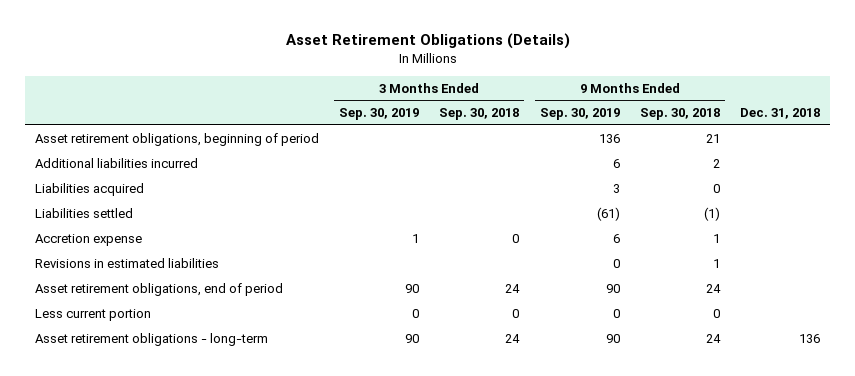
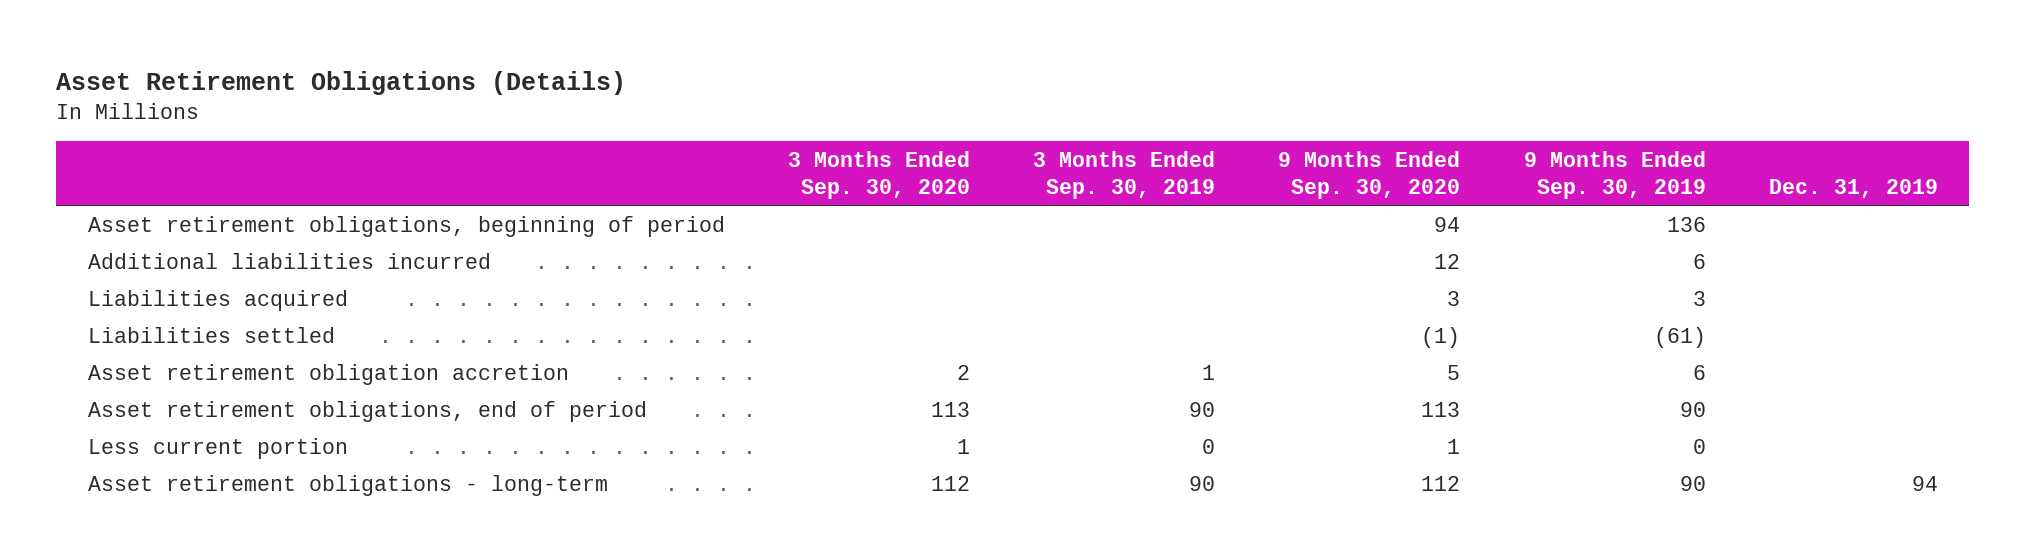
[439,108,520,121] Sep. 30, 2018 -> none
[639,108,720,121] Sep. 30, 2018 -> none
[739,108,820,120] Dec. 31, 2018 -> none
none -> [787,150,970,199] 3 Months Ended Sep. 30, 2020
none -> [1278,150,1461,199] 9 Months Ended Sep. 30, 2020
none -> [1768,178,1938,198] Dec. 31, 2019
[35,257,220,268] Revisions in estimated liabilities -> none
[35,233,143,246] Accretion expense -> [87,363,569,385] Asset retirement obligation accretion

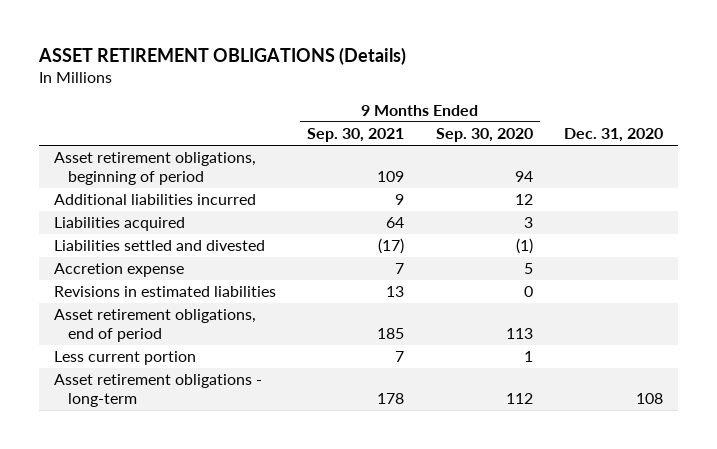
[56,70,627,95] Asset Retirement Obligations (Details) -> [37,47,406,66] ASSET RETIREMENT OBLIGATIONS (Details)
[787,150,970,199] 3 Months Ended Sep. 30, 2020 -> none
[1033,150,1216,199] 3 Months Ended Sep. 30, 2019 -> none
[1523,150,1706,199] 9 Months Ended Sep. 30, 2019 -> none
[1768,178,1938,198] Dec. 31, 2019 -> none
none -> [307,128,405,143] Sep. 30, 2021
none -> [563,128,663,143] Dec. 31, 2020
[87,326,335,343] Liabilities settled -> [54,240,266,252] Liabilities settled and divested
[87,363,569,385] Asset retirement obligation accretion -> [54,263,185,278] Accretion expense
none -> [54,286,277,298] Revisions in estimated liabilities

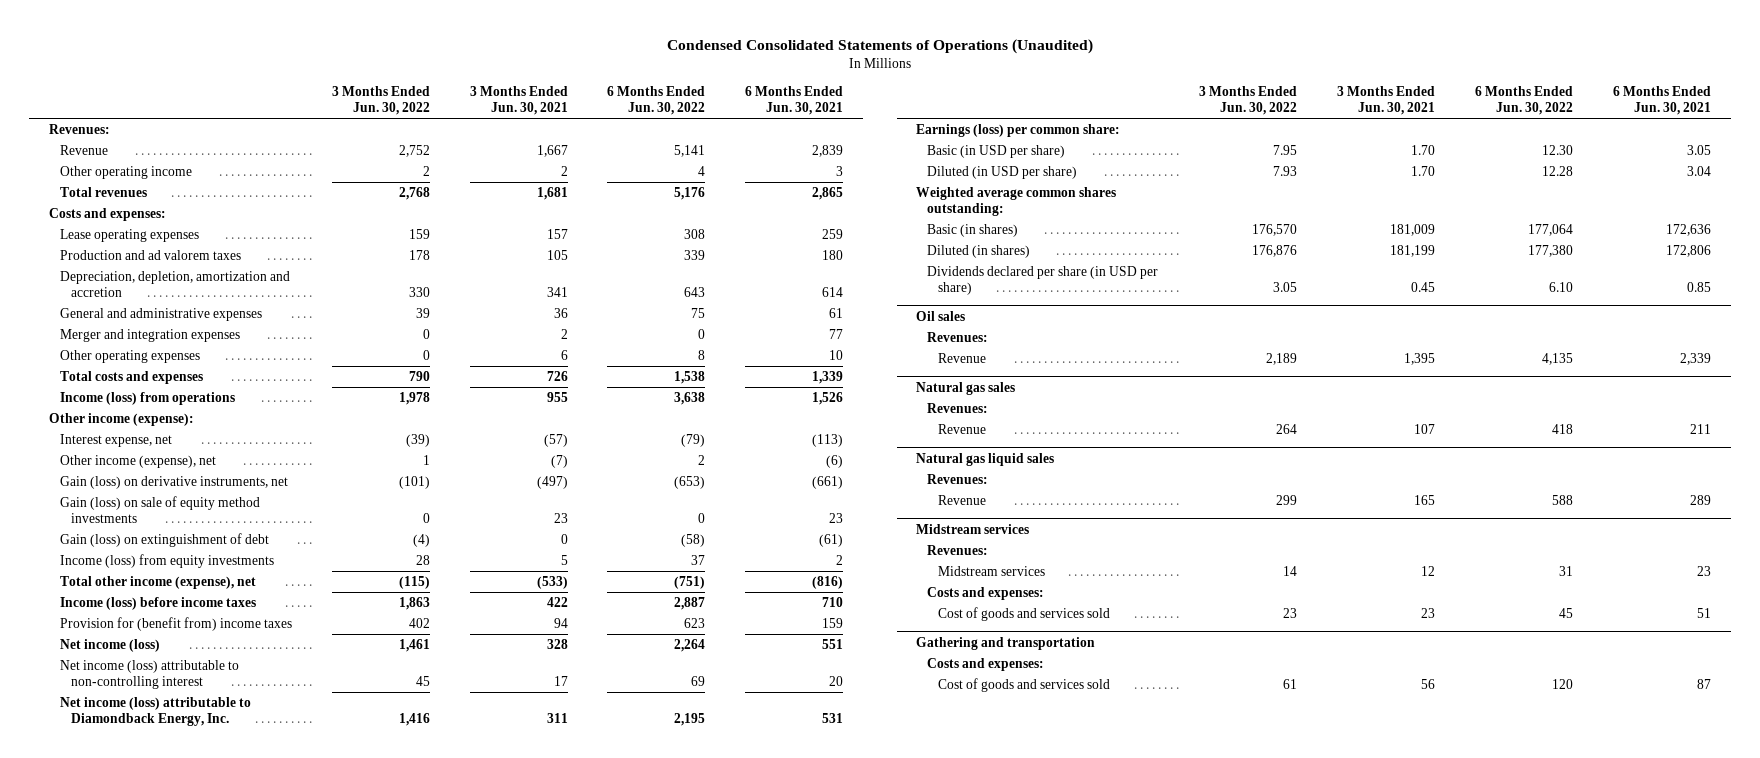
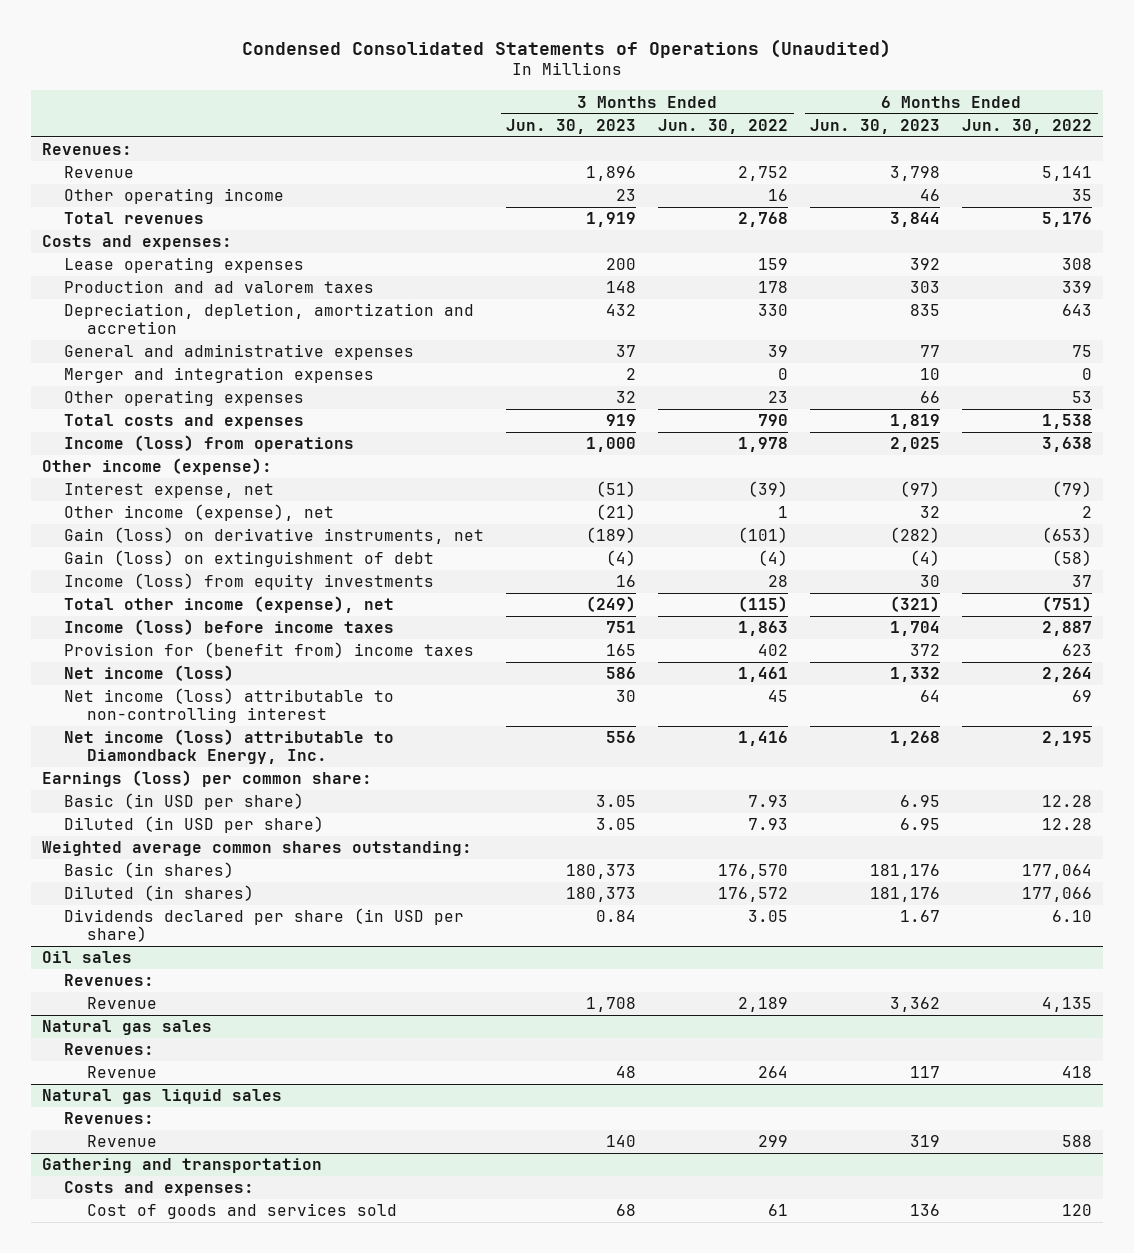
[469,86,568,115] 3 Months Ended Jun. 30, 2021 -> none
[745,86,844,115] 6 Months Ended Jun. 30, 2021 -> none
none -> [506,118,637,134] Jun. 30, 2023
none -> [810,118,941,134] Jun. 30, 2023
[422,166,430,177] 2 -> [768,189,789,202] 16
[698,166,706,177] 4 -> [1072,189,1093,202] 35
[422,350,430,361] 0 -> [768,391,789,404] 23
[698,350,706,361] 8 -> [1072,391,1093,404] 53
[59,496,260,523] Gain (loss) on sale of equity method investments -> none
[1273,145,1298,156] 7.95 -> [748,795,789,808] 7.93
[1541,145,1573,156] 12.30 -> [1042,795,1093,808] 12.28
[1252,245,1298,258] 176,876 -> [718,887,789,903] 176,572
[1527,245,1573,258] 177,380 -> [1022,887,1093,903] 177,066
[916,523,1030,534] Midstream services -> none
[927,545,989,556] Revenues: -> none
[938,566,1046,577] Midstream services -> none
[927,587,1045,601] Costs and expenses: -> none
[938,607,1111,622] Cost of goods and services sold -> none

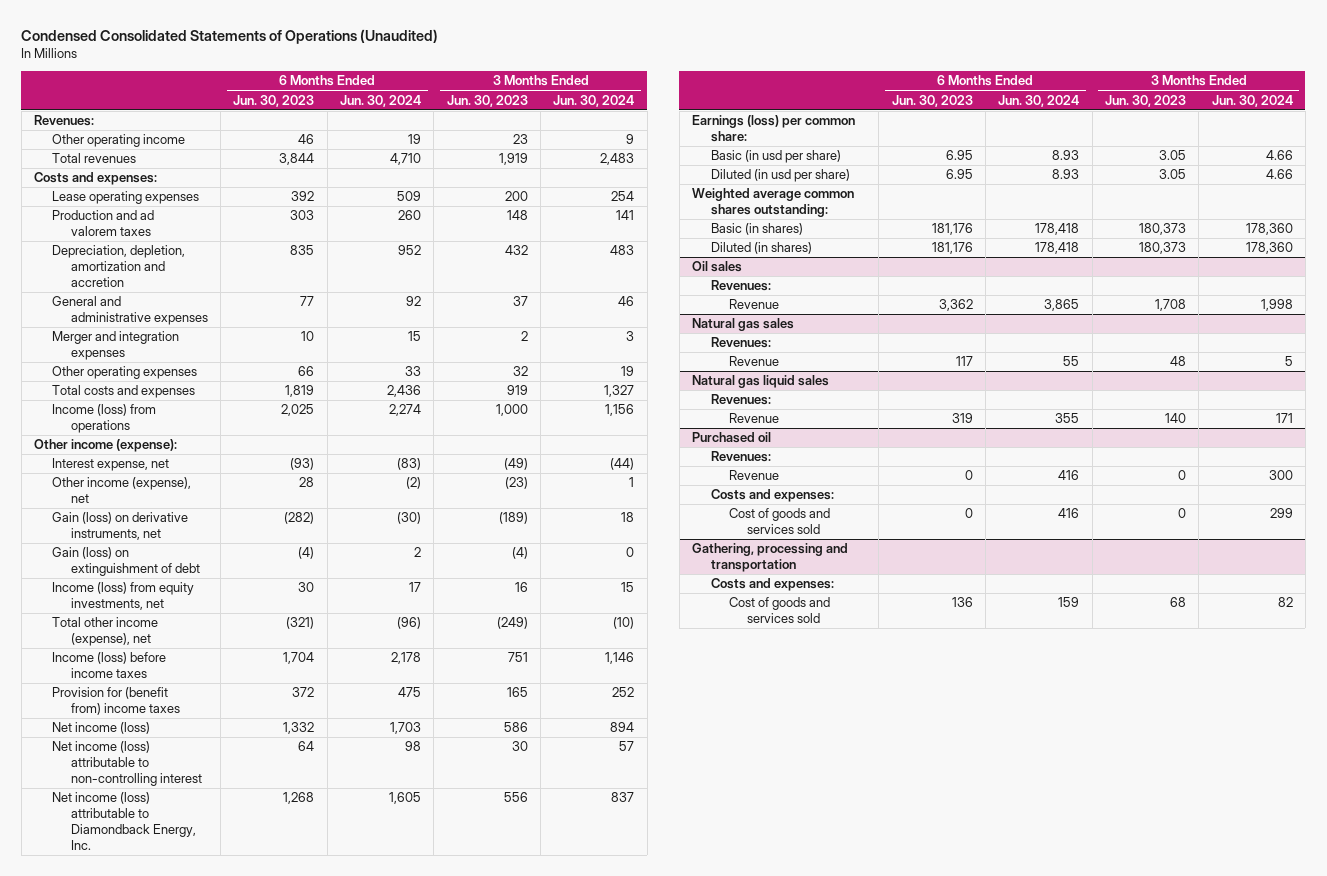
[658,118,789,134] Jun. 30, 2022 -> none
[962,118,1093,134] Jun. 30, 2022 -> none
none -> [340,94,422,107] Jun. 30, 2024
none -> [553,94,635,107] Jun. 30, 2024
[64,166,135,179] Revenue -> none
[596,481,637,498] (51) -> [503,458,528,471] (49)
[900,481,941,498] (97) -> [290,458,315,471] (93)
[596,504,637,521] (21) -> [504,477,528,490] (23)
[920,506,941,519] 32 -> [299,477,315,488] 28
[64,573,435,591] Income (loss) from equity investments -> [52,582,195,611] Income (loss) from equity investments, net
[64,793,305,811] Basic (in USD per share) -> [710,150,841,164] Basic (in usd per share)
[64,816,325,834] Diluted (in USD per share) -> [710,169,850,183] Diluted (in usd per share)
[64,908,465,943] Dividends declared per share (in USD per share) -> none
[41,1158,322,1174] Gathering and transportation -> none
none -> [692,432,772,444] Purchased oil
none -> [710,451,771,463] Revenues:
none -> [728,470,779,481] Revenue
none -> [728,508,830,535] Cost of goods and services sold
none -> [692,543,849,573] Gathering, processing and transportation
none -> [710,578,834,592] Costs and expenses:

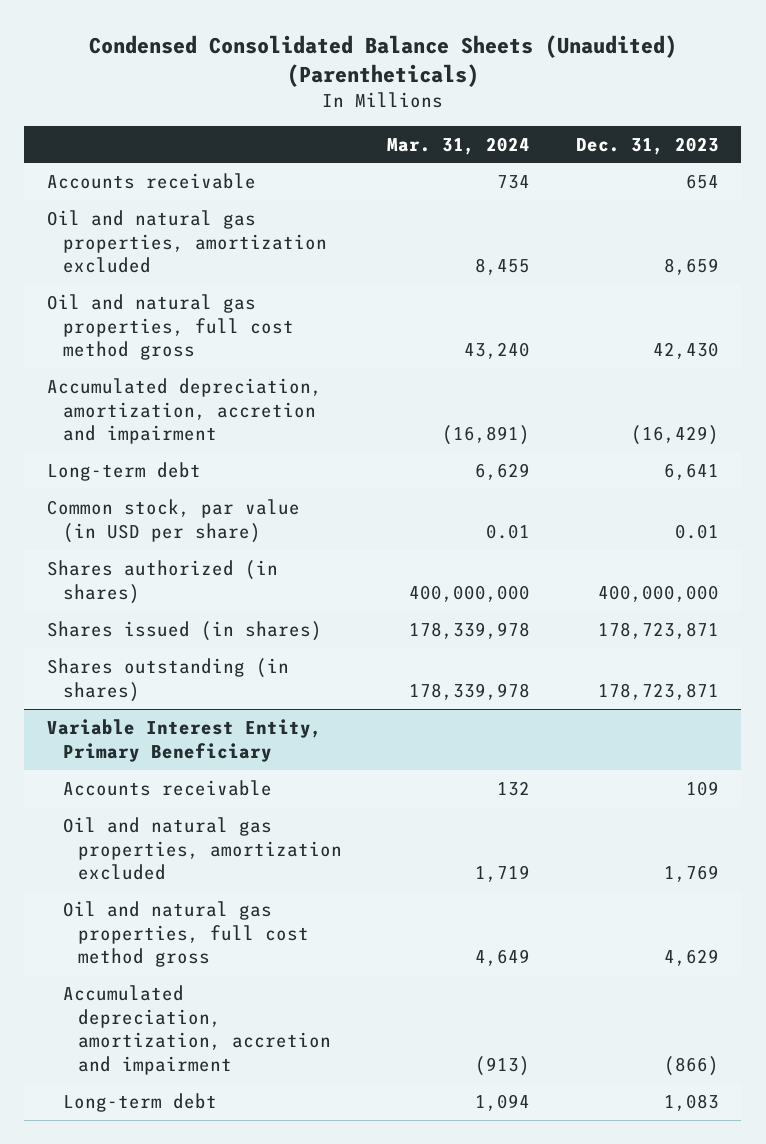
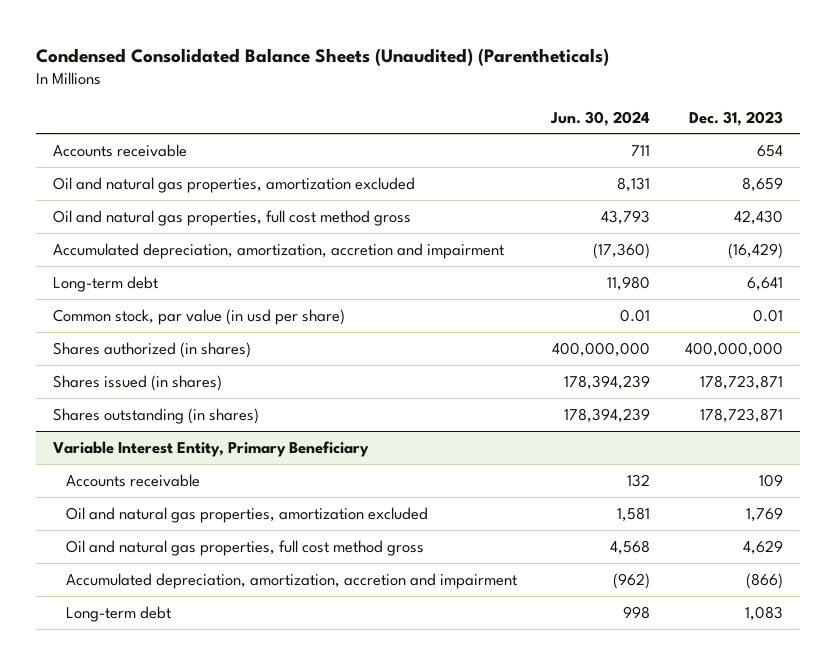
[387,136,531,155] Mar. 31, 2024 -> none
none -> [550,110,651,126] Jun. 30, 2024
[47,498,301,543] Common stock, par value (in USD per share) -> [53,308,346,325] Common stock, par value (in usd per share)

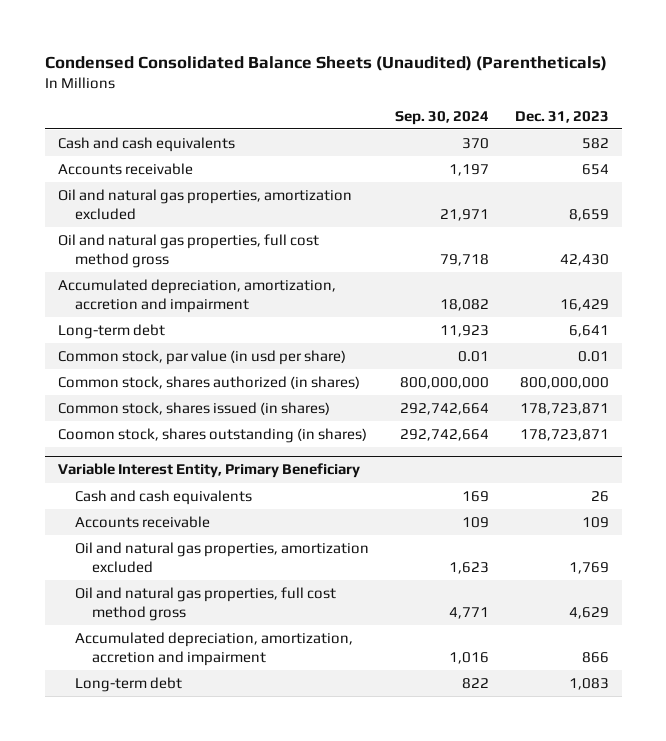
[550,110,651,126] Jun. 30, 2024 -> none
none -> [394,110,489,125] Sep. 30, 2024
none -> [57,136,235,152] Cash and cash equivalents
[727,242,783,259] (16,429) -> [559,299,609,312] 16,429
[53,341,252,358] Shares authorized (in shares) -> [57,375,360,389] Common stock, shares authorized (in shares)
[684,341,783,357] 400,000,000 -> [519,376,609,389] 800,000,000
[53,374,223,391] Shares issued (in shares) -> [57,401,330,415] Common stock, shares issued (in shares)
[53,407,260,424] Shares outstanding (in shares) -> [57,427,367,443] Coomon stock, shares outstanding (in shares)
none -> [74,489,252,505] Cash and cash equivalents
[745,572,783,589] (866) -> [581,652,609,664] 866

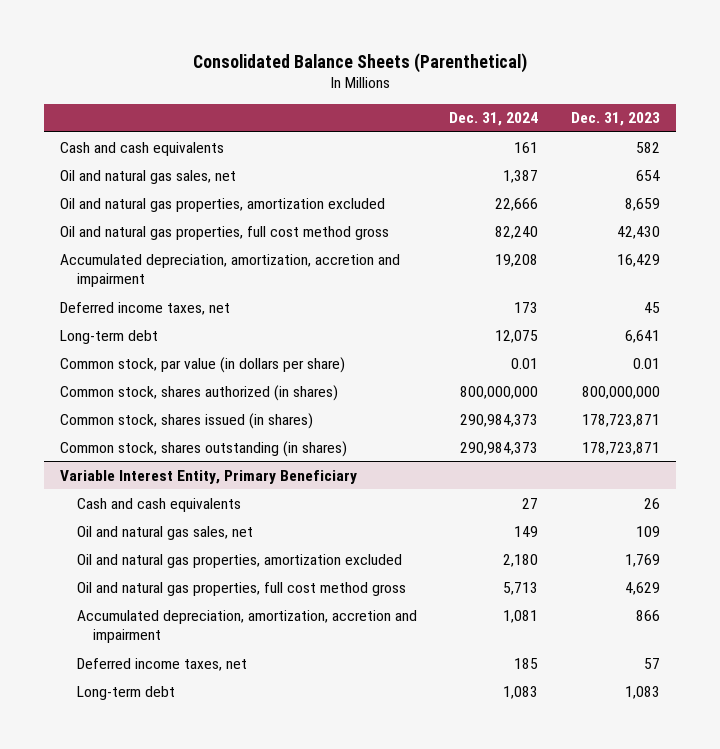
[44,55,607,71] Condensed Consolidated Balance Sheets (Unaudited) (Parentheticals) -> [193,52,528,73] Consolidated Balance Sheets (Parenthetical)
[394,110,489,125] Sep. 30, 2024 -> none
none -> [449,112,539,127] Dec. 31, 2024
[57,162,193,175] Accounts receivable -> [60,169,237,184] Oil and natural gas sales, net
none -> [60,301,231,315] Deferred income taxes, net
[57,349,346,365] Common stock, par value (in usd per share) -> [60,356,346,373] Common stock, par value (in dollars per share)
[57,427,367,443] Coomon stock, shares outstanding (in shares) -> [60,440,348,457] Common stock, shares outstanding (in shares)
[74,515,210,528] Accounts receivable -> [76,525,253,540] Oil and natural gas sales, net
none -> [76,657,247,671] Deferred income taxes, net

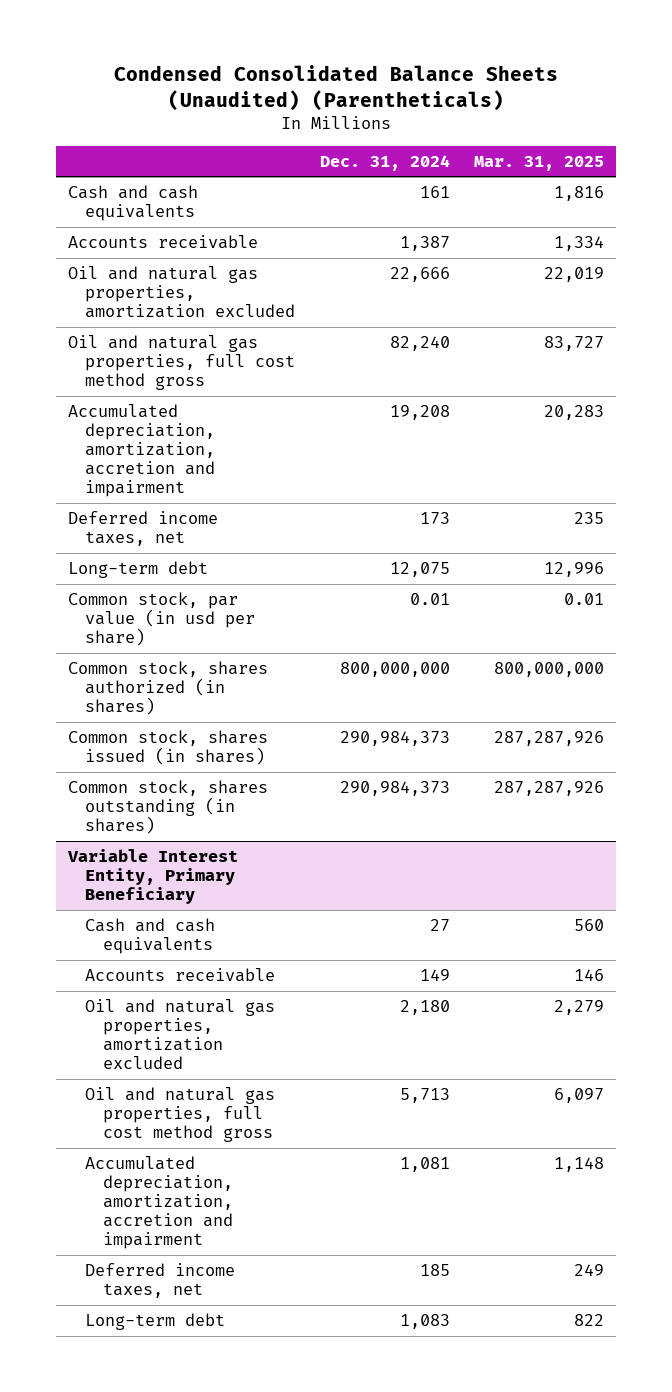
[193,52,528,73] Consolidated Balance Sheets (Parenthetical) -> [113,65,558,111] Condensed Consolidated Balance Sheets (Unaudited) (Parentheticals)
[570,112,660,127] Dec. 31, 2023 -> none
none -> [474,155,605,171] Mar. 31, 2025
[60,169,237,184] Oil and natural gas sales, net -> [67,235,258,250] Accounts receivable
[60,356,346,373] Common stock, par value (in dollars per share) -> [67,592,256,647] Common stock, par value (in usd per share)
[76,525,253,540] Oil and natural gas sales, net -> [85,968,276,983] Accounts receivable

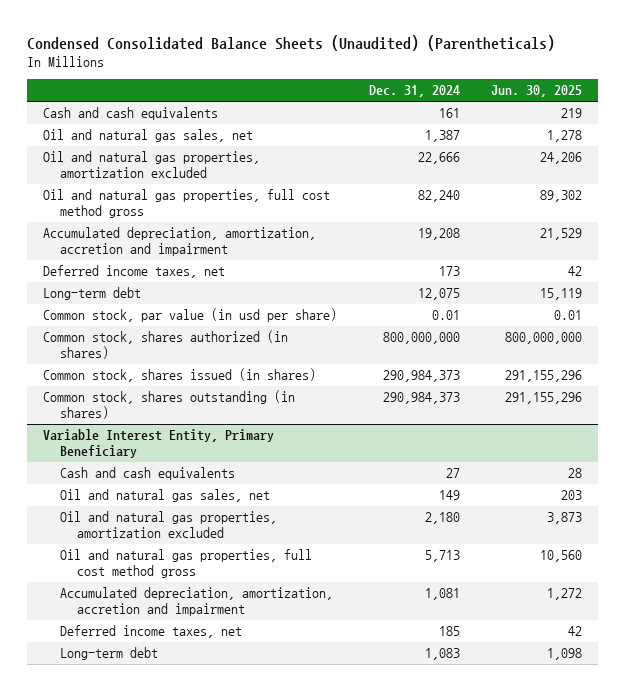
[474,155,605,171] Mar. 31, 2025 -> none
none -> [491,85,583,98] Jun. 30, 2025
[67,235,258,250] Accounts receivable -> [42,129,253,143] Oil and natural gas sales, net
[85,968,276,983] Accounts receivable -> [59,489,270,503] Oil and natural gas sales, net

